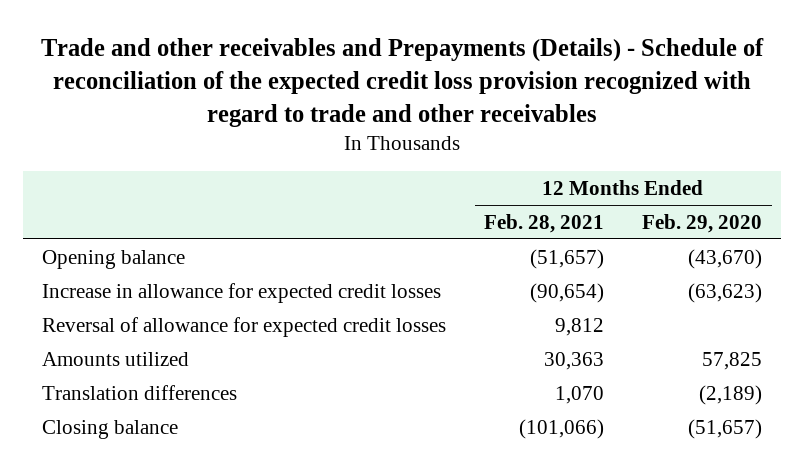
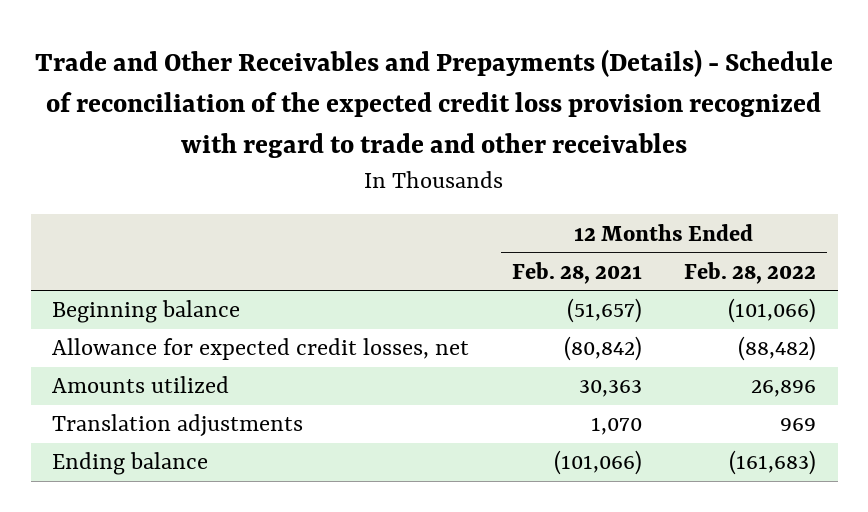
[41,38,765,127] Trade and other receivables and Prepayments (Details) - Schedule of reconciliation of the expected credit loss provision recognized with regard to trade and other receivables -> [35,49,834,158] Trade and Other Receivables and Prepayments (Details) - Schedule of reconciliation of the expected credit loss provision recognized with regard to trade and other receivables
[642,213,763,233] Feb. 29, 2020 -> none
none -> [684,261,817,284] Feb. 28, 2022
[42,282,442,303] Increase in allowance for expected credit losses -> none
[42,249,186,269] Opening balance -> [51,300,240,324] Beginning balance
[42,316,447,337] Reversal of allowance for expected credit losses -> [51,338,469,361] Allowance for expected credit losses, net
[555,317,605,336] 9,812 -> [563,336,642,362] (80,842)
[42,384,238,400] Translation differences -> [51,414,303,437] Translation adjustments
[42,419,179,439] Closing balance -> [51,452,208,476] Ending balance

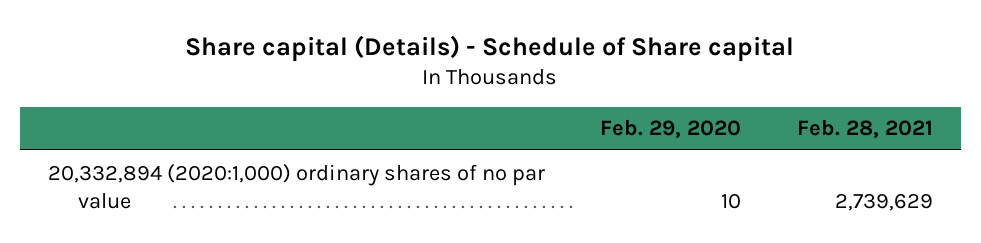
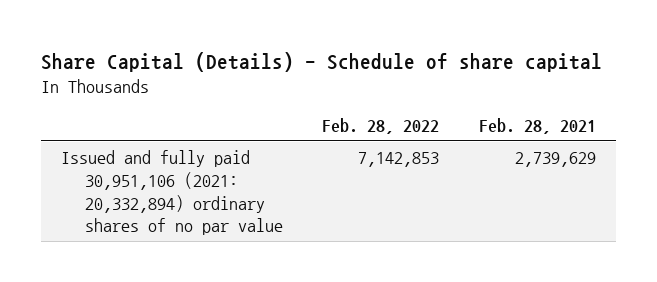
[185,34,795,62] Share capital (Details) - Schedule of Share capital -> [40,52,602,73] Share Capital (Details) - Schedule of share capital
[600,119,742,139] Feb. 29, 2020 -> none
none -> [322,117,440,134] Feb. 28, 2022
[47,163,545,210] 20,332,894 (2020:1,000) ordinary shares of no par value -> [60,150,283,236] Issued and fully paid 30,951,106 (2021: 20,332,894) ordinary shares of no par value

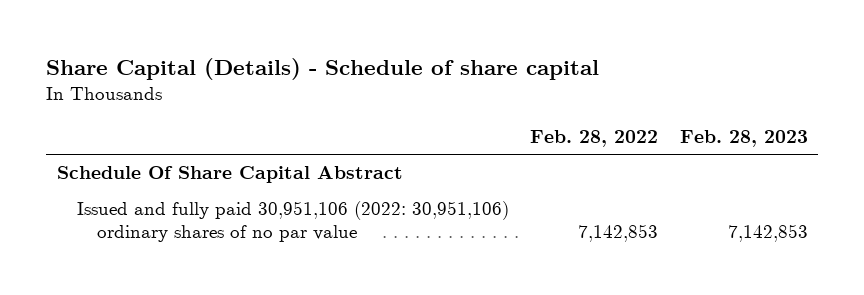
[479,117,597,134] Feb. 28, 2021 -> none
none -> [679,129,808,147] Feb. 28, 2023
none -> [56,166,403,184] Schedule Of Share Capital Abstract
[60,150,283,236] Issued and fully paid 30,951,106 (2021: 20,332,894) ordinary shares of no par value -> [76,201,509,242] Issued and fully paid 30,951,106 (2022: 30,951,106) ordinary shares of no par value

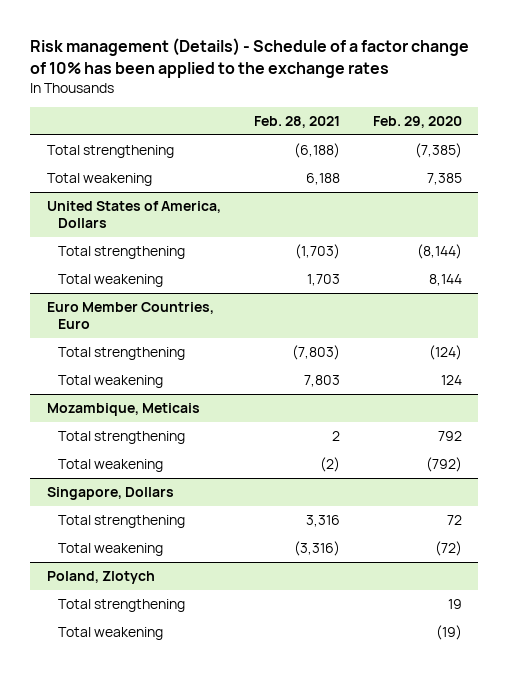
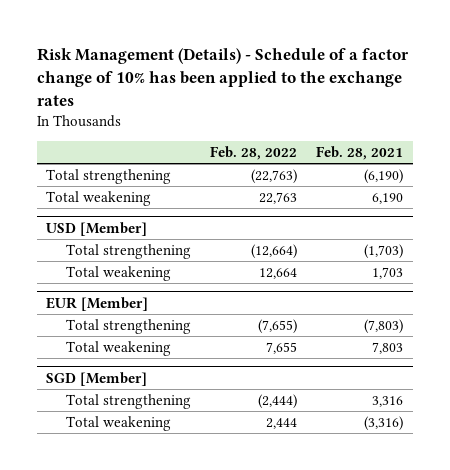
[30,38,470,79] Risk management (Details) - Schedule of a factor change of 10% has been applied to the exchange rates -> [36,47,409,107] Risk Management (Details) - Schedule of a factor change of 10% has been applied to the exchange rates
[372,116,462,129] Feb. 29, 2020 -> none
none -> [210,146,298,161] Feb. 28, 2022
[293,142,340,158] (6,188) -> [364,168,404,184] (6,190)
[305,172,340,185] 6,188 -> [372,192,404,204] 6,190
[46,200,221,229] United States of America, Dollars -> [46,221,148,236] USD [Member]
[46,301,214,330] Euro Member Countries, Euro -> [46,296,149,311] EUR [Member]
[46,402,200,416] Mozambique, Meticais -> none
[58,430,186,444] Total strengthening -> none
[58,458,164,472] Total weakening -> none
[46,486,174,500] Singapore, Dollars -> [46,371,148,386] SGD [Member]
[46,570,155,584] Poland, Zlotych -> none
[58,598,186,612] Total strengthening -> none
[58,626,164,640] Total weakening -> none

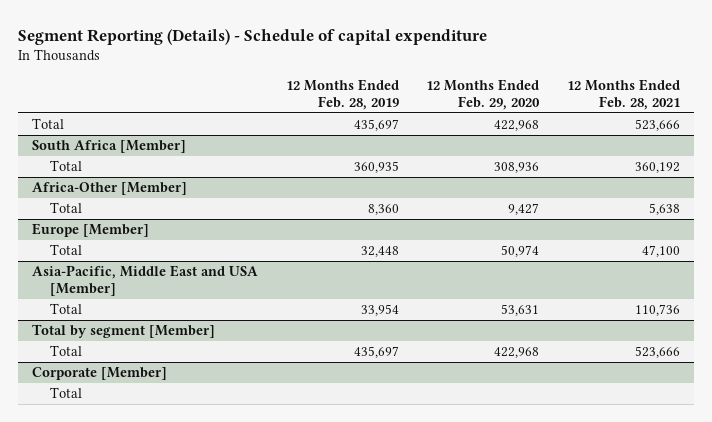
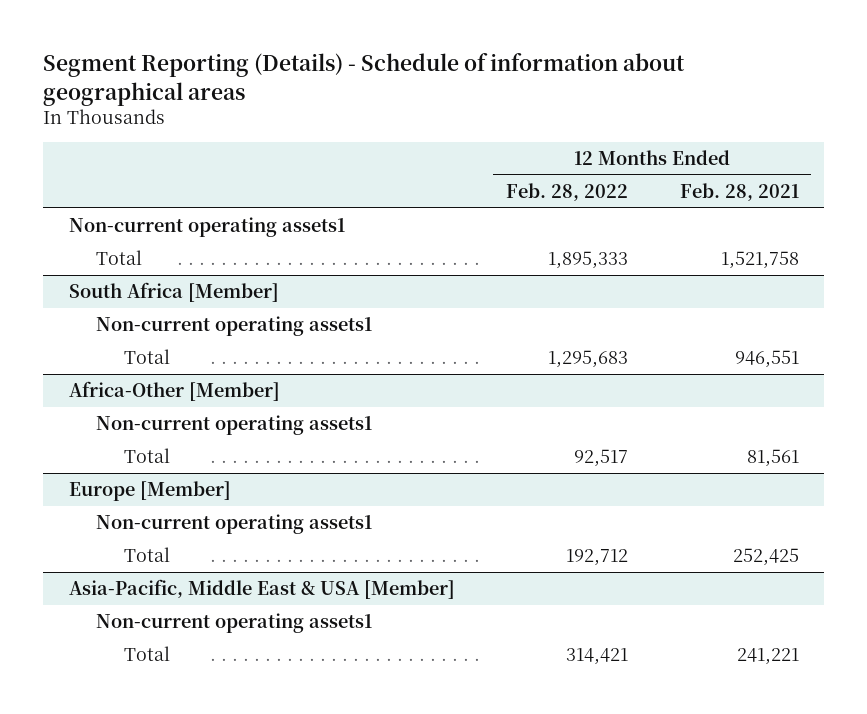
[18,28,488,45] Segment Reporting (Details) - Schedule of capital expenditure -> [43,53,686,106] Segment Reporting (Details) - Schedule of information about geographical areas
[285,79,399,111] 12 Months Ended Feb. 28, 2019 -> none
[426,79,541,111] 12 Months Ended Feb. 29, 2020 -> none
none -> [506,182,629,201] Feb. 28, 2022
none -> [68,216,345,237] Non-current operating assets1
[635,119,681,132] 523,666 -> [720,250,799,269] 1,521,758
none -> [96,315,373,336] Non-current operating assets1
[635,162,681,174] 360,192 -> [734,349,799,368] 946,551
none -> [96,414,373,435] Non-current operating assets1
[649,203,681,216] 5,638 -> [746,448,799,467] 81,561
[31,324,215,339] Total by segment [Member] -> none
[50,345,83,357] Total -> none
[31,367,167,381] Corporate [Member] -> none
[50,387,83,399] Total -> none
none -> [96,513,373,534] Non-current operating assets1
[642,245,681,258] 47,100 -> [732,547,799,566] 252,425
[31,265,258,297] Asia-Pacific, Middle East and USA [Member] -> [68,578,455,599] Asia-Pacific, Middle East & USA [Member]
none -> [96,612,373,633] Non-current operating assets1
[635,304,681,317] 110,736 -> [736,647,799,665] 241,221

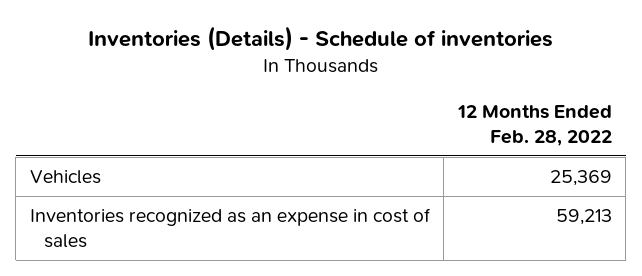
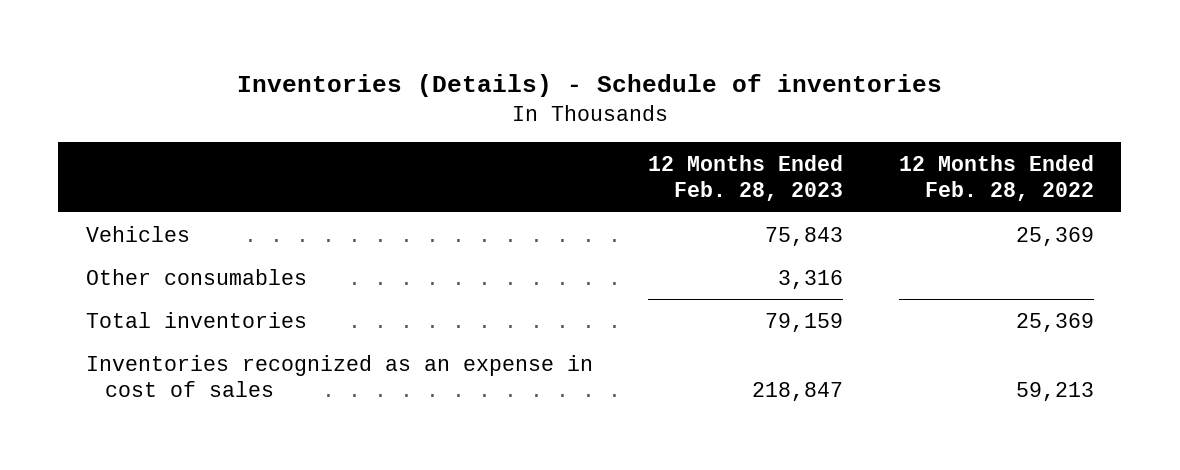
none -> [648,154,844,202] 12 Months Ended Feb. 28, 2023
none -> [86,268,308,285] Other consumables
none -> [86,311,308,328] Total inventories

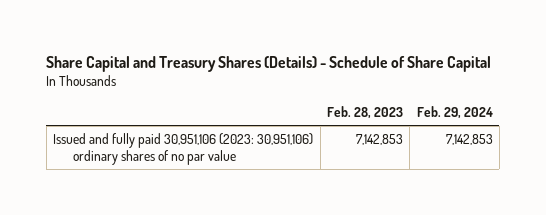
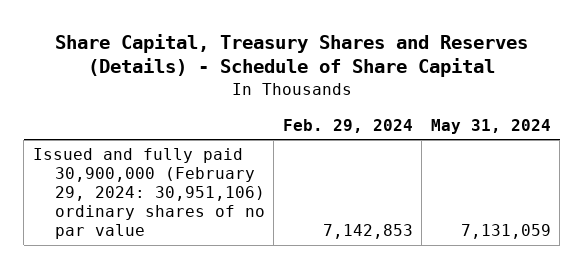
[46,55,492,72] Share Capital and Treasury Shares (Details) - Schedule of Share Capital -> [54,33,528,78] Share Capital, Treasury Shares and Reserves (Details) - Schedule of Share Capital
[326,106,403,120] Feb. 28, 2023 -> none
none -> [430,118,551,134] May 31, 2024
[53,132,314,166] Issued and fully paid 30,951,106 (2023: 30,951,106) ordinary shares of no par value -> [32,148,265,240] Issued and fully paid 30,900,000 (February 29, 2024: 30,951,106) ordinary shares of no par value

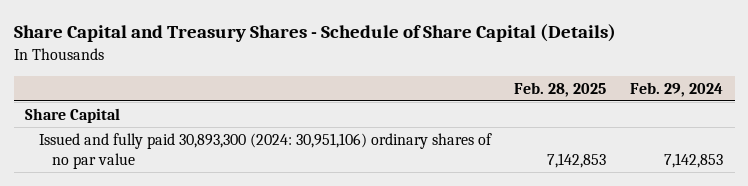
[54,33,528,78] Share Capital, Treasury Shares and Reserves (Details) - Schedule of Share Capital -> [13,24,616,43] Share Capital and Treasury Shares - Schedule of Share Capital (Details)
[430,118,551,134] May 31, 2024 -> none
none -> [514,81,607,97] Feb. 28, 2025
none -> [25,107,121,123] Share Capital
[32,148,265,240] Issued and fully paid 30,900,000 (February 29, 2024: 30,951,106) ordinary shares of no par value -> [38,132,492,169] Issued and fully paid 30,893,300 (2024: 30,951,106) ordinary shares of no par value

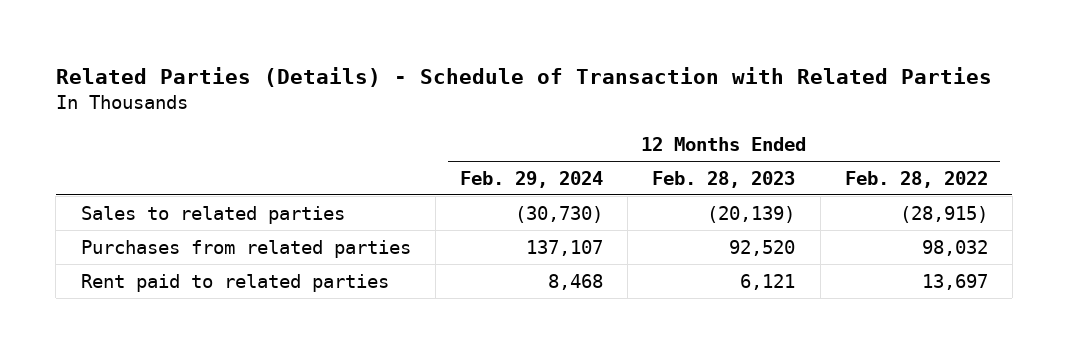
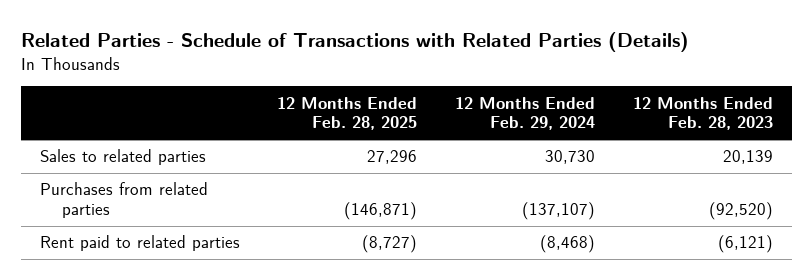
[55,67,992,88] Related Parties (Details) - Schedule of Transaction with Related Parties -> [20,31,689,52] Related Parties - Schedule of Transactions with Related Parties (Details)
[844,170,988,188] Feb. 28, 2022 -> none
none -> [277,96,418,131] 12 Months Ended Feb. 28, 2025
[515,205,604,223] (30,730) -> [544,150,595,165] 30,730
[707,205,796,223] (20,139) -> [722,150,773,165] 20,139
[526,239,604,256] 137,107 -> [521,202,595,221] (137,107)
[729,239,796,256] 92,520 -> [708,202,773,221] (92,520)
[548,273,604,290] 8,468 -> [539,235,595,254] (8,468)
[740,273,796,290] 6,121 -> [717,235,773,254] (6,121)

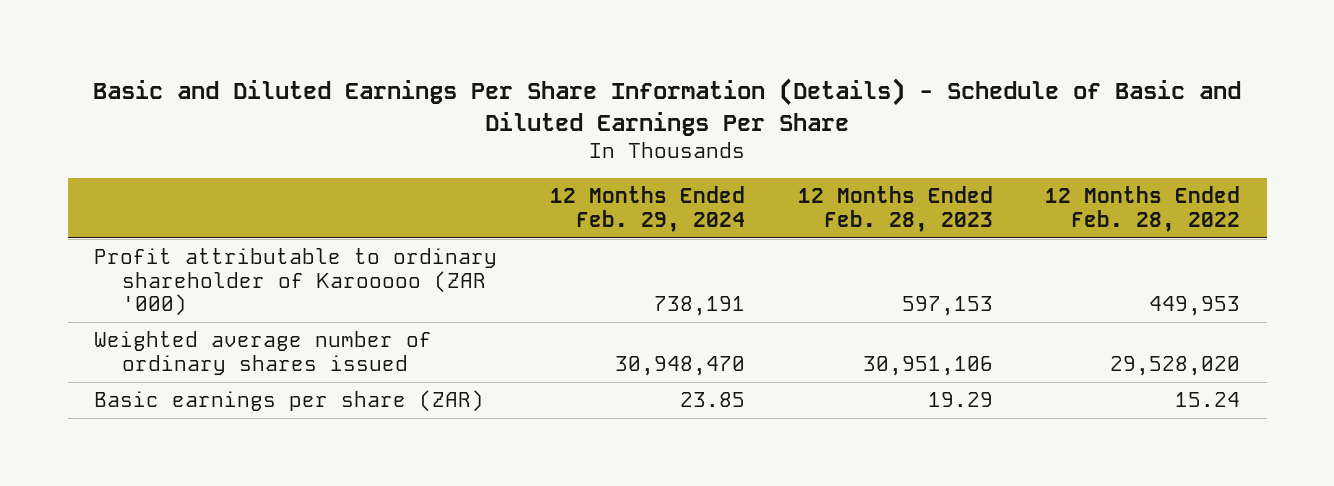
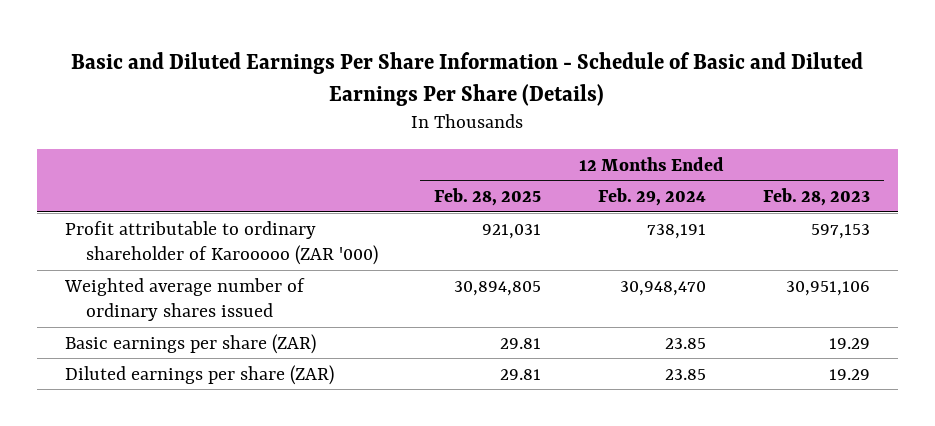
[93,78,1242,136] Basic and Diluted Earnings Per Share Information (Details) - Schedule of Basic and Diluted Earnings Per Share -> [71,51,864,106] Basic and Diluted Earnings Per Share Information - Schedule of Basic and Diluted Earnings Per Share (Details)
[1045,186,1241,232] 12 Months Ended Feb. 28, 2022 -> none
none -> [434,187,542,206] Feb. 28, 2025
none -> [65,364,335,385] Diluted earnings per share (ZAR)

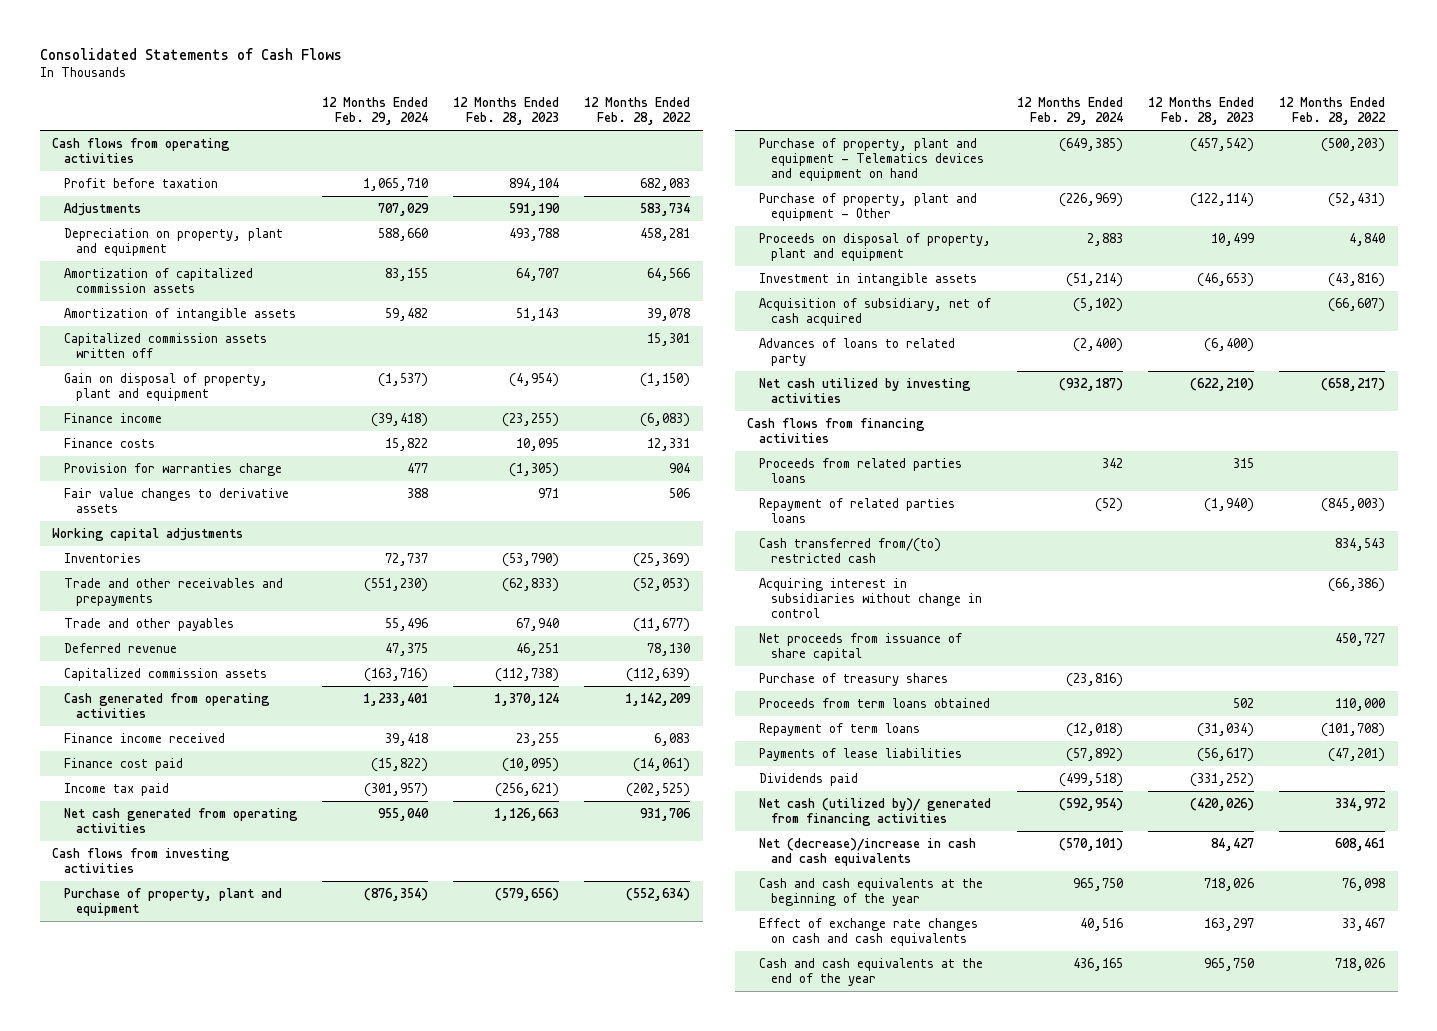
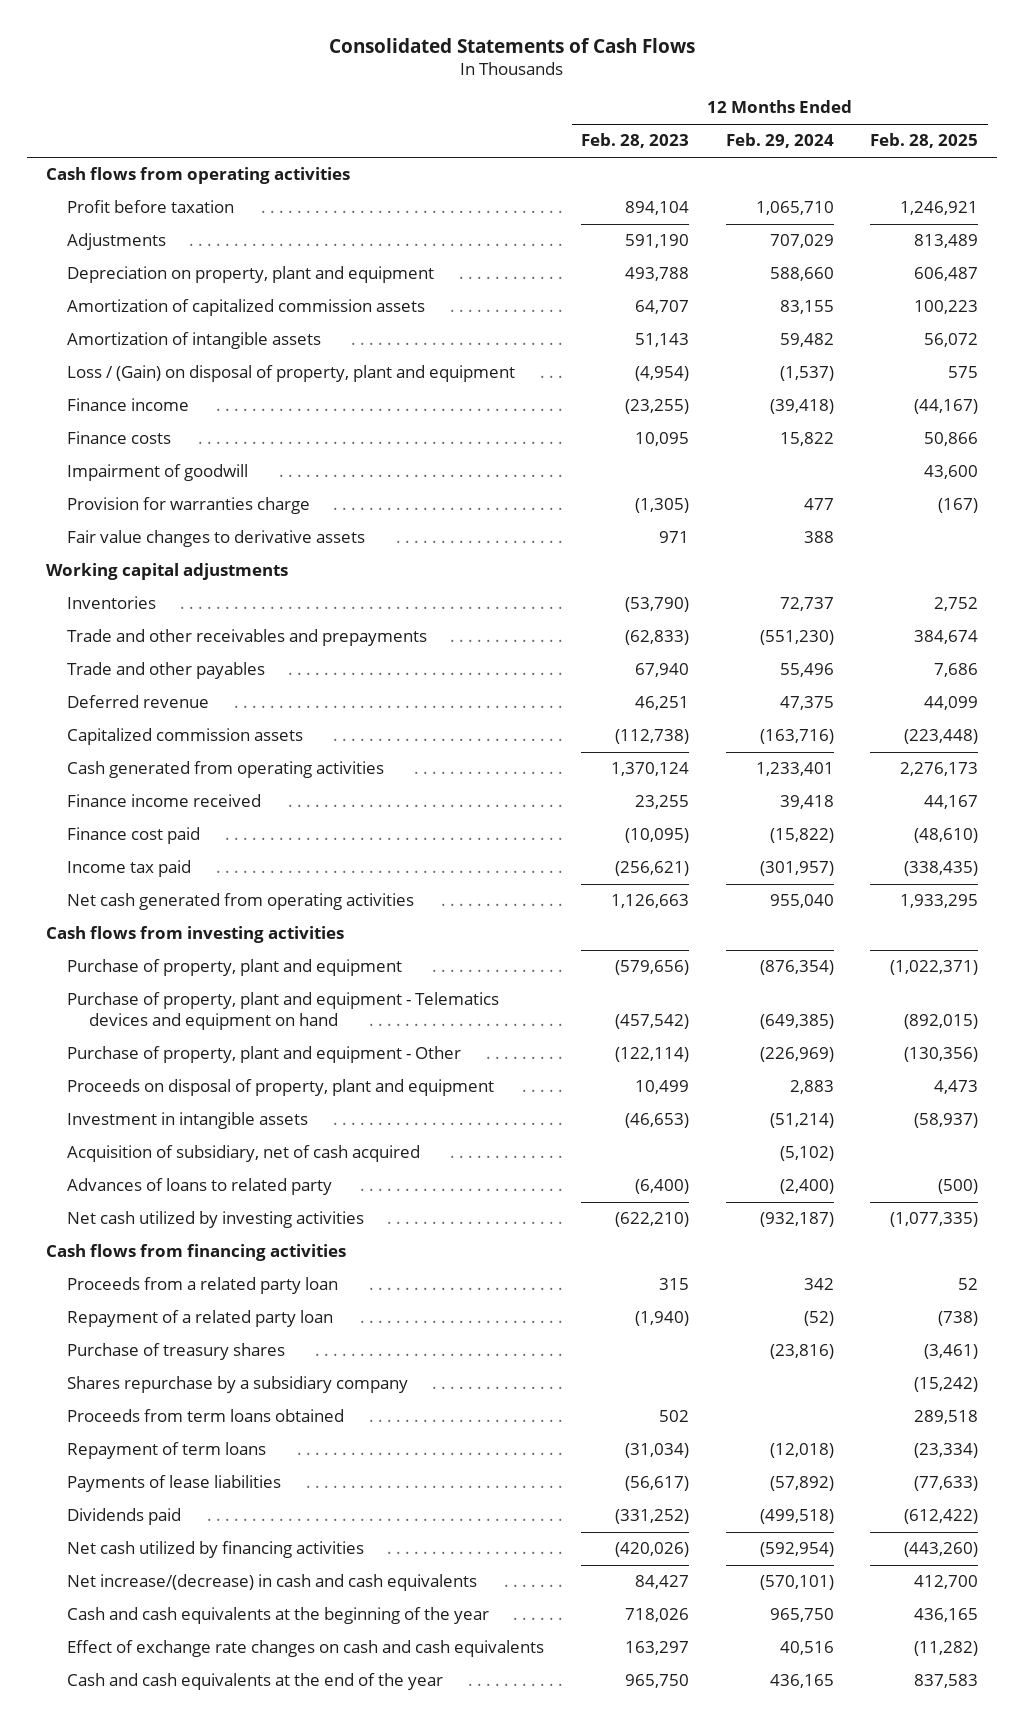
[584,97,692,126] 12 Months Ended Feb. 28, 2022 -> none
none -> [870,133,979,149] Feb. 28, 2025
[64,333,268,358] Capitalized commission assets written off -> none
[64,373,269,401] Gain on disposal of property, plant and equipment -> [67,365,516,383] Loss / (Gain) on disposal of property, plant and equipment
none -> [67,464,249,482] Impairment of goodwill
[759,538,942,563] Cash transferred from/(to) restricted cash -> none
[759,578,983,618] Acquiring interest in subsidiaries without change in control -> none
[759,633,963,661] Net proceeds from issuance of share capital -> none
[759,458,963,483] Proceeds from related parties loans -> [67,1277,339,1295] Proceeds from a related party loan
[759,498,956,523] Repayment of related parties loans -> [67,1310,334,1328] Repayment of a related party loan
none -> [67,1376,409,1394] Shares repurchase by a subsidiary company
[759,798,992,826] Net cash (utilized by)/ generated from financing activities -> [67,1541,365,1559] Net cash utilized by financing activities
[759,838,977,866] Net (decrease)/increase in cash and cash equivalents -> [67,1574,478,1592] Net increase/(decrease) in cash and cash equivalents

